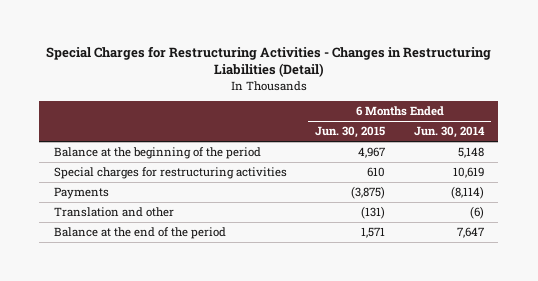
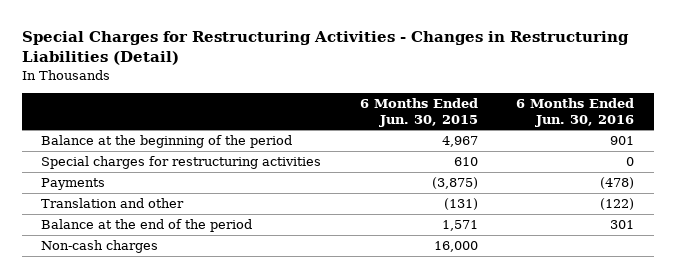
[414,126,486,139] Jun. 30, 2014 -> none
none -> [516,97,635,127] 6 Months Ended Jun. 30, 2016
none -> [41,240,159,254] Non-cash charges

